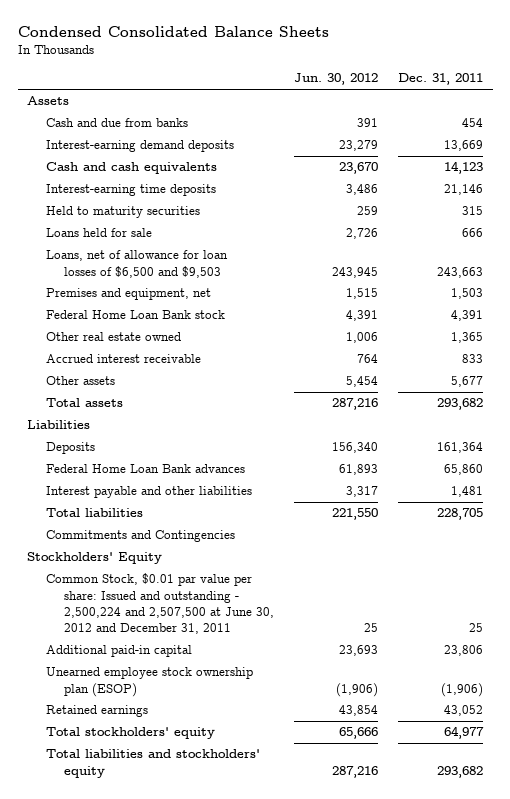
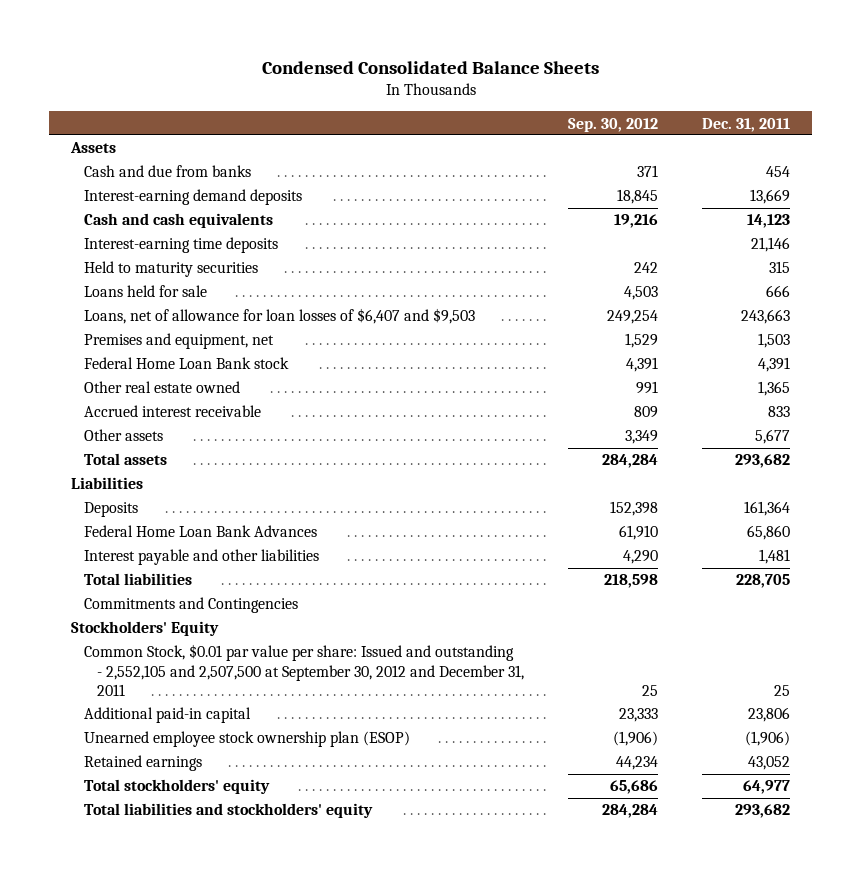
[293,73,378,86] Jun. 30, 2012 -> none
none -> [568,117,659,132] Sep. 30, 2012
[45,250,228,278] Loans, net of allowance for loan losses of $6,500 and $9,503 -> [83,308,475,325] Loans, net of allowance for loan losses of $6,407 and $9,503
[45,464,245,474] Federal Home Loan Bank advances -> [83,525,317,538] Federal Home Loan Bank Advances
[45,573,274,635] Common Stock, $0.01 par value per share: Issued and outstanding - 2,500,224 and 2,507,500 at June 30, 2012 and December 31, 2011 -> [83,644,524,696] Common Stock, $0.01 par value per share: Issued and outstanding - 2,552,105 and 2,507,500 at September 30, 2012 and December 31, 2011

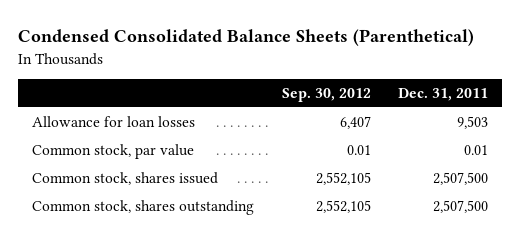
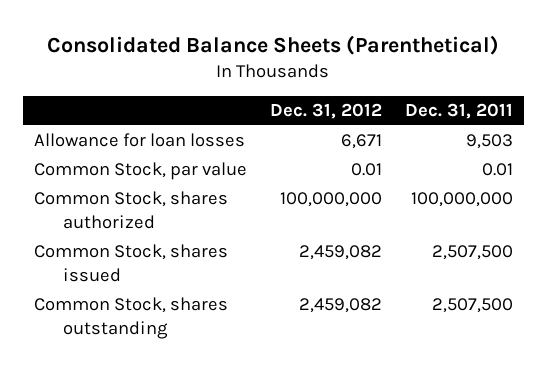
[18,29,475,47] Condensed Consolidated Balance Sheets (Parenthetical) -> [47,34,500,55] Consolidated Balance Sheets (Parenthetical)
[281,88,371,103] Sep. 30, 2012 -> none
none -> [269,103,382,120] Dec. 31, 2012
[31,143,194,159] Common stock, par value -> [34,162,248,181] Common Stock, par value
none -> [34,191,229,230] Common Stock, shares authorized
[31,171,218,185] Common stock, shares issued -> [34,244,229,283] Common Stock, shares issued
[31,199,254,215] Common stock, shares outstanding -> [34,297,229,340] Common Stock, shares outstanding

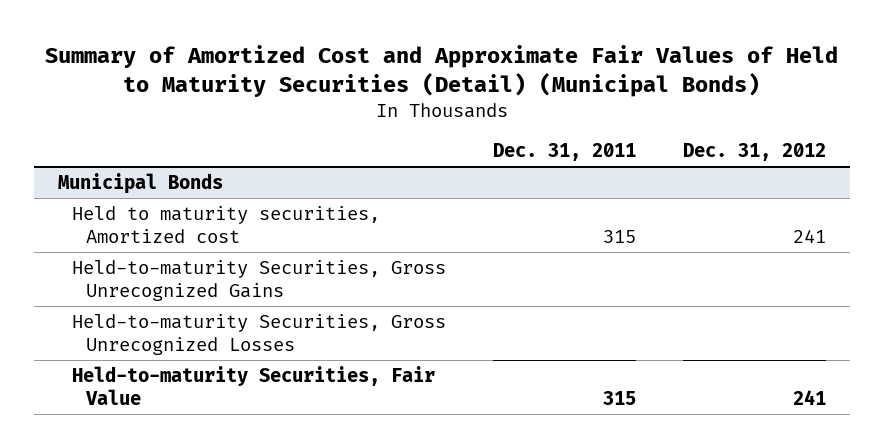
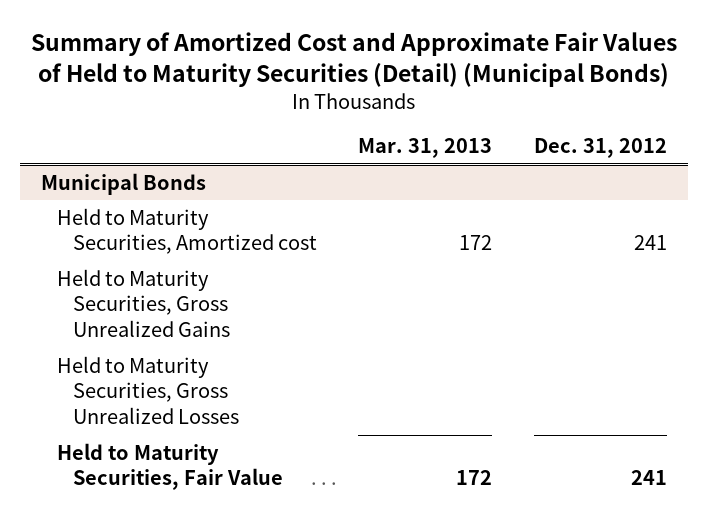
[492,143,636,162] Dec. 31, 2011 -> none
none -> [358,138,493,159] Mar. 31, 2013
[71,206,380,243] Held to maturity securities, Amortized cost -> [56,207,317,255] Held to Maturity Securities, Amortized cost
[71,260,446,301] Held-to-maturity Securities, Gross Unrecognized Gains -> [56,268,230,338] Held to Maturity Securities, Gross Unrealized Gains
[71,314,446,355] Held-to-maturity Securities, Gross Unrecognized Losses -> [56,355,239,425] Held to Maturity Securities, Gross Unrealized Losses
[71,366,435,405] Held-to-maturity Securities, Fair Value -> [56,442,283,491] Held to Maturity Securities, Fair Value

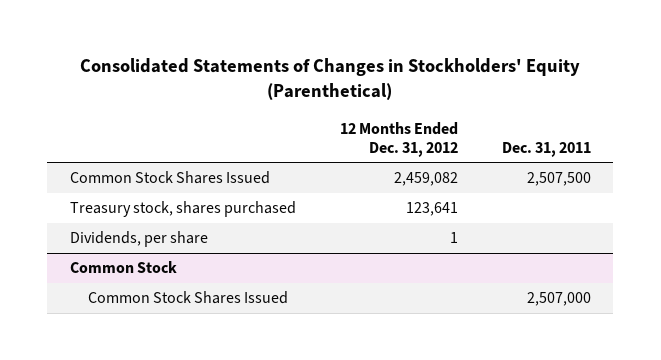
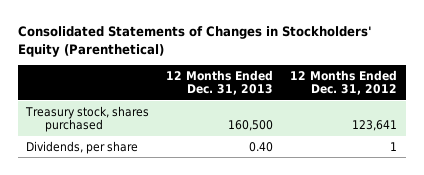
[502,141,592,157] Dec. 31, 2011 -> none
none -> [166,69,274,96] 12 Months Ended Dec. 31, 2013
[69,171,270,185] Common Stock Shares Issued -> none
[69,261,177,274] Common Stock -> none
[87,291,288,305] Common Stock Shares Issued -> none

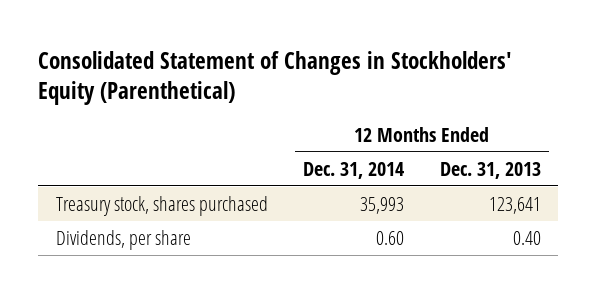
[17,25,372,57] Consolidated Statements of Changes in Stockholders' Equity (Parenthetical) -> [38,50,513,105] Consolidated Statement of Changes in Stockholders' Equity (Parenthetical)
[290,69,398,96] 12 Months Ended Dec. 31, 2012 -> none
none -> [303,161,405,179] Dec. 31, 2014
[228,120,274,132] 160,500 -> [488,196,541,214] 123,641

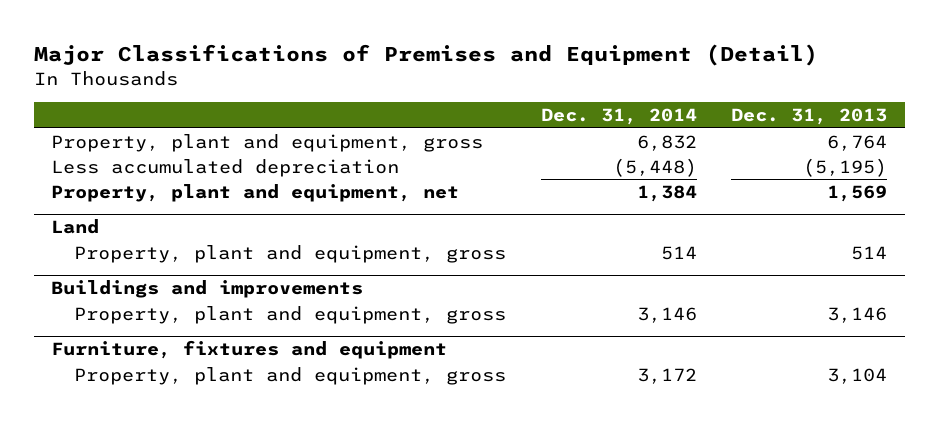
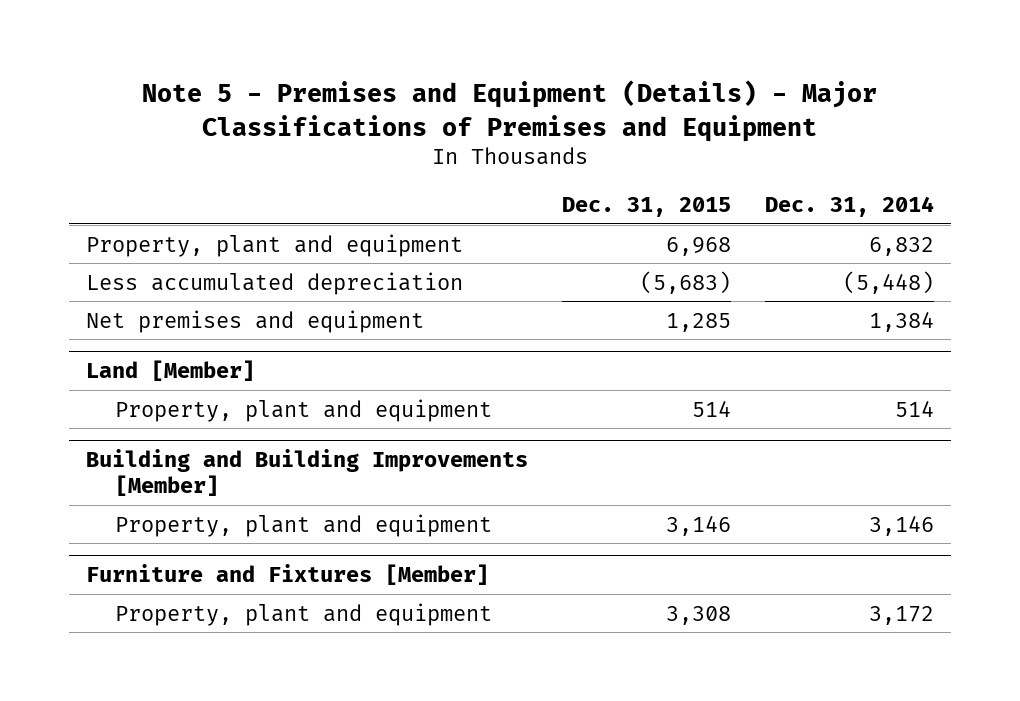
[33,44,818,67] Major Classifications of Premises and Equipment (Detail) -> [142,80,878,142] Note 5 - Premises and Equipment (Details) - Major Classifications of Premises and Equipment
[731,107,888,125] Dec. 31, 2013 -> none
none -> [562,197,732,218] Dec. 31, 2015
[51,133,484,152] Property, plant and equipment, gross -> [86,233,464,257] Property, plant and equipment
[51,183,460,202] Property, plant and equipment, net -> [86,309,425,333] Net premises and equipment
[51,219,100,235] Land -> [86,360,256,382] Land [Member]
[74,244,507,263] Property, plant and equipment, gross -> [115,398,493,422] Property, plant and equipment
[51,280,364,299] Buildings and improvements -> [86,449,529,497] Building and Building Improvements [Member]
[74,305,507,324] Property, plant and equipment, gross -> [115,513,493,537] Property, plant and equipment
[51,340,448,360] Furniture, fixtures and equipment -> [86,564,490,586] Furniture and Fixtures [Member]
[74,366,507,385] Property, plant and equipment, gross -> [115,602,493,626] Property, plant and equipment

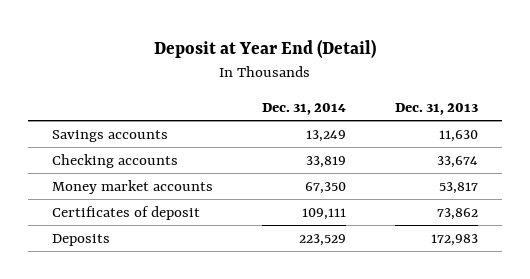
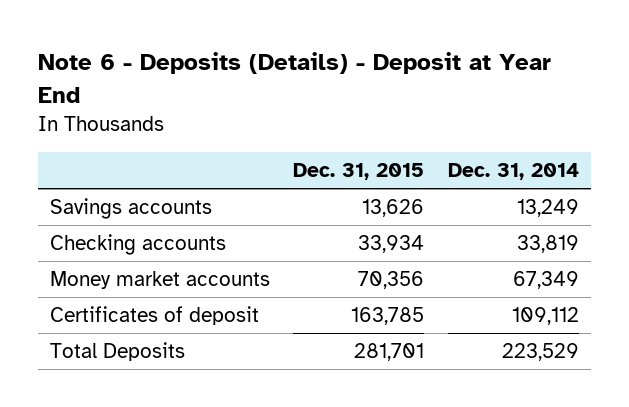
[153,39,376,59] Deposit at Year End (Detail) -> [37,52,551,103] Note 6 - Deposits (Details) - Deposit at Year End
[394,103,478,116] Dec. 31, 2013 -> none
none -> [293,163,425,181] Dec. 31, 2015
[304,181,346,194] 67,350 -> [513,271,580,290] 67,349
[301,207,346,220] 109,111 -> [512,307,580,326] 109,112
[52,233,111,246] Deposits -> [49,342,185,362] Total Deposits

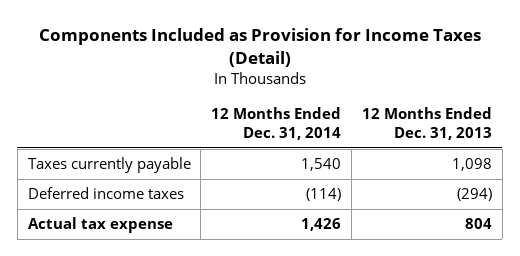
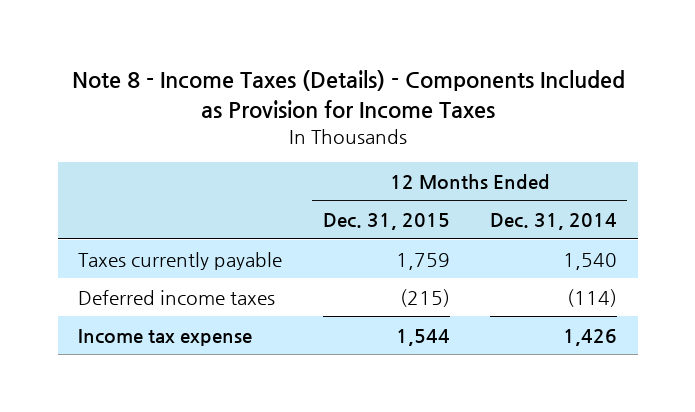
[38,27,481,67] Components Included as Provision for Income Taxes (Detail) -> [71,70,625,120] Note 8 - Income Taxes (Details) - Components Included as Provision for Income Taxes
[361,107,492,141] 12 Months Ended Dec. 31, 2013 -> none
none -> [322,213,450,231] Dec. 31, 2015
[27,217,173,234] Actual tax expense -> [77,328,252,346] Income tax expense

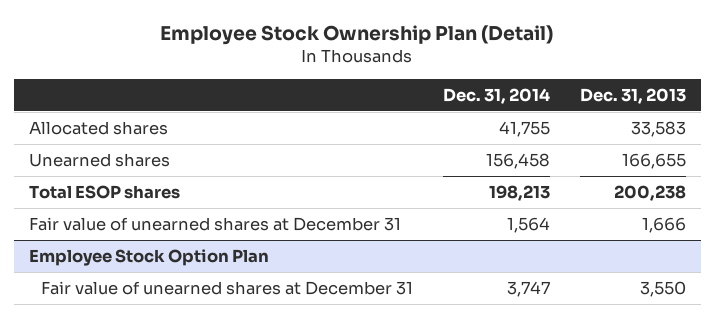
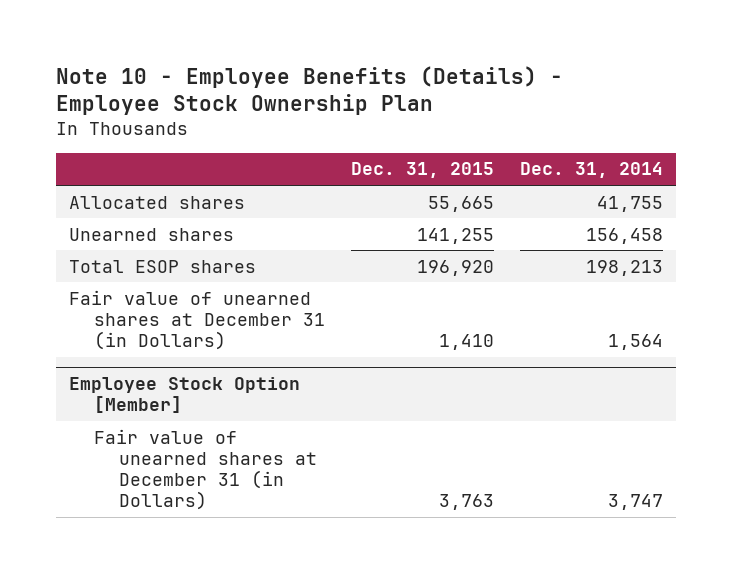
[160,24,554,45] Employee Stock Ownership Plan (Detail) -> [56,65,564,116] Note 10 - Employee Benefits (Details) - Employee Stock Ownership Plan
[579,87,686,104] Dec. 31, 2013 -> none
none -> [350,162,494,179] Dec. 31, 2015
[28,217,401,232] Fair value of unearned shares at December 31 -> [69,289,325,351] Fair value of unearned shares at December 31 (in Dollars)
[28,249,269,267] Employee Stock Option Plan -> [69,377,301,414] Employee Stock Option [Member]
[41,281,414,296] Fair value of unearned shares at December 31 -> [93,428,317,511] Fair value of unearned shares at December 31 (in Dollars)

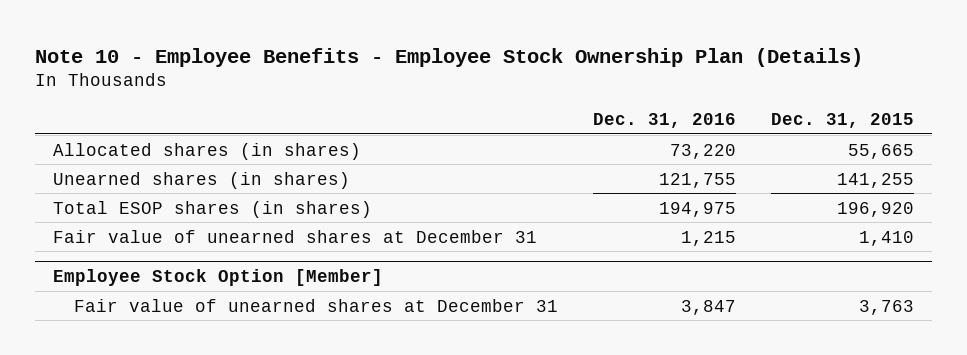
[56,65,564,116] Note 10 - Employee Benefits (Details) - Employee Stock Ownership Plan -> [35,47,864,67] Note 10 - Employee Benefits - Employee Stock Ownership Plan (Details)
[519,162,663,179] Dec. 31, 2014 -> none
none -> [592,112,736,128] Dec. 31, 2016
[69,195,246,209] Allocated shares -> [52,142,361,160] Allocated shares (in shares)
[69,227,235,241] Unearned shares -> [52,171,350,189] Unearned shares (in shares)
[69,259,257,273] Total ESOP shares -> [52,200,372,218] Total ESOP shares (in shares)
[69,289,325,351] Fair value of unearned shares at December 31 (in Dollars) -> [52,229,537,243] Fair value of unearned shares at December 31
[93,428,317,511] Fair value of unearned shares at December 31 (in Dollars) -> [73,298,558,312] Fair value of unearned shares at December 31

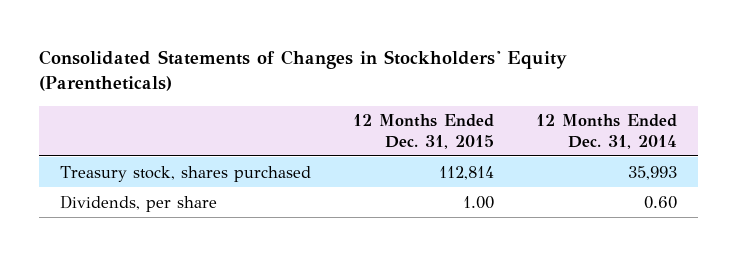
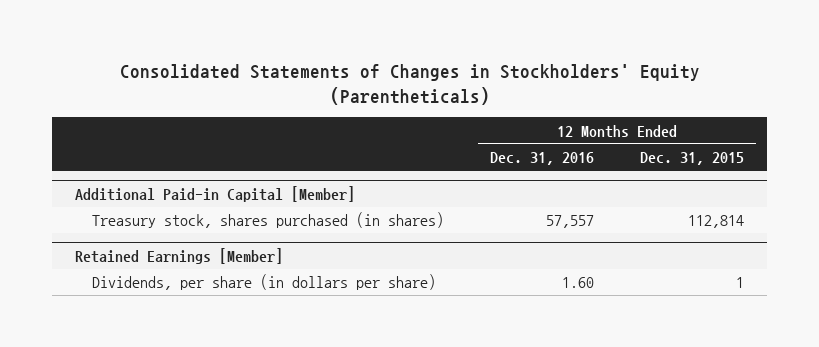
[535,114,677,149] 12 Months Ended Dec. 31, 2014 -> none
none -> [489,152,594,166] Dec. 31, 2016
none -> [75,185,356,202] Additional Paid-in Capital [Member]
[59,165,311,182] Treasury stock, shares purchased -> [91,212,444,229] Treasury stock, shares purchased (in shares)
none -> [75,247,284,264] Retained Earnings [Member]
[59,194,217,212] Dividends, per share -> [91,274,436,291] Dividends, per share (in dollars per share)
[462,195,494,209] 1.00 -> [736,277,745,289] 1

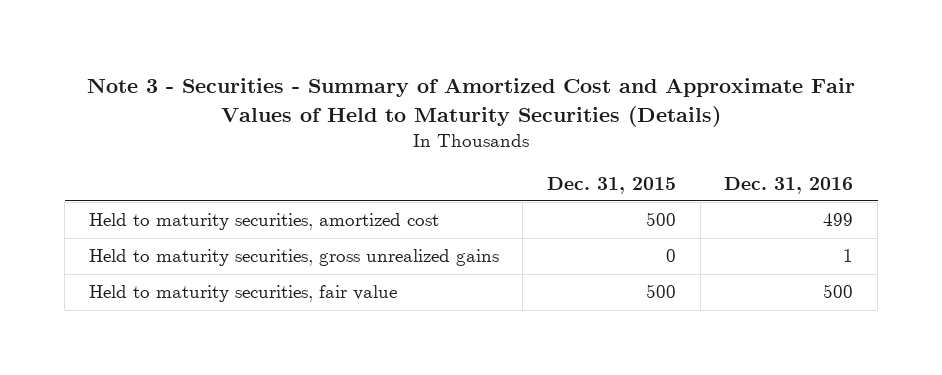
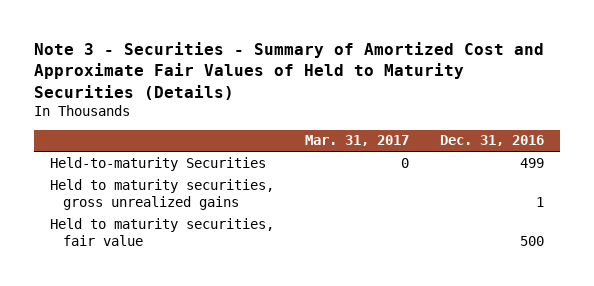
[547,176,677,194] Dec. 31, 2015 -> none
none -> [304,135,409,147] Mar. 31, 2017
[88,213,439,231] Held to maturity securities, amortized cost -> [49,156,266,171] Held-to-maturity Securities

